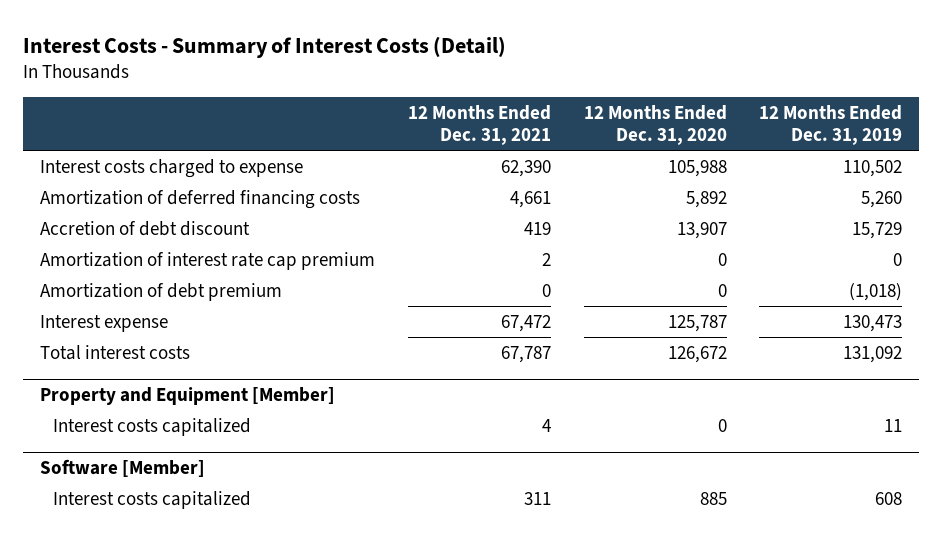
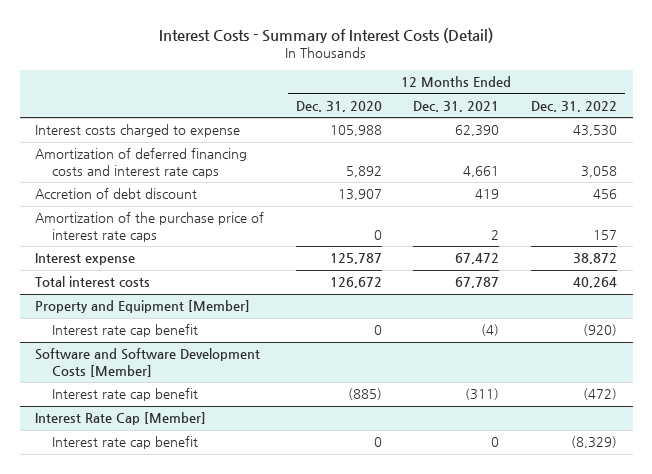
[759,104,903,146] 12 Months Ended Dec. 31, 2019 -> none
none -> [530,101,617,113] Dec. 31, 2022
[39,189,360,209] Amortization of deferred financing costs -> [35,148,248,178] Amortization of deferred financing costs and interest rate caps
[39,282,282,301] Amortization of debt premium -> none
[39,251,375,270] Amortization of interest rate cap premium -> [35,212,265,242] Amortization of the purchase price of interest rate caps
[53,417,252,436] Interest costs capitalized -> none
[53,490,252,509] Interest costs capitalized -> none
none -> [51,324,198,338] Interest rate cap benefit
[39,458,205,477] Software [Member] -> [35,348,261,377] Software and Software Development Costs [Member]
none -> [51,388,198,402] Interest rate cap benefit
none -> [35,412,207,426] Interest Rate Cap [Member]
none -> [51,436,198,450] Interest rate cap benefit

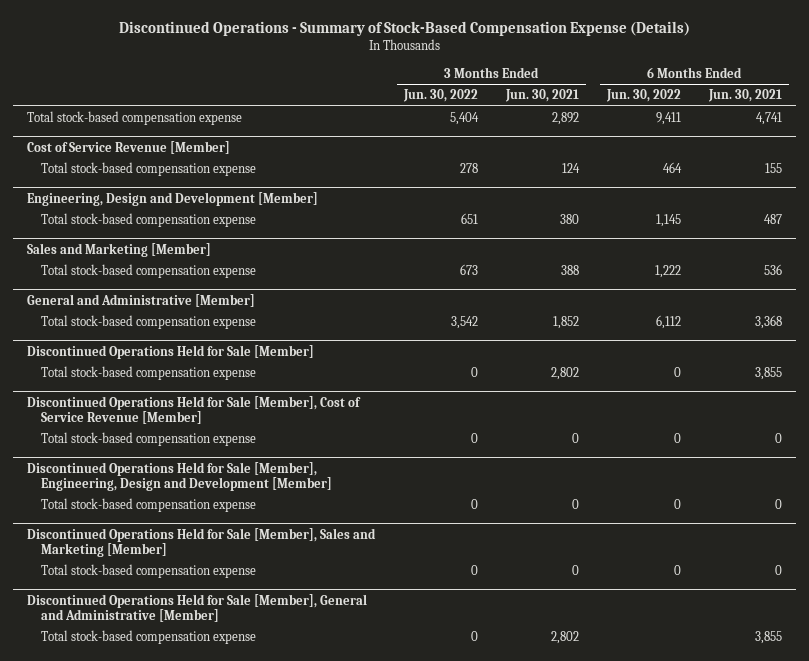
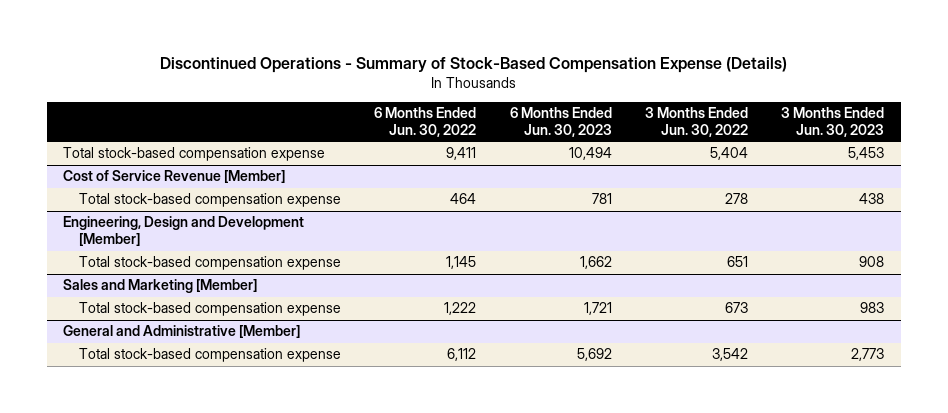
[504,89,579,103] Jun. 30, 2021 -> none
[707,89,782,103] Jun. 30, 2021 -> none
none -> [509,107,612,137] 6 Months Ended Jun. 30, 2023
none -> [781,107,885,137] 3 Months Ended Jun. 30, 2023
[27,344,315,359] Discontinued Operations Held for Sale [Member] -> none
[40,366,256,381] Total stock-based compensation expense -> none
[27,395,362,424] Discontinued Operations Held for Sale [Member], Cost of Service Revenue [Member] -> none
[40,432,256,447] Total stock-based compensation expense -> none
[27,461,332,491] Discontinued Operations Held for Sale [Member], Engineering, Design and Development [Member] -> none
[40,498,256,513] Total stock-based compensation expense -> none
[27,527,377,557] Discontinued Operations Held for Sale [Member], Sales and Marketing [Member] -> none
[40,564,256,579] Total stock-based compensation expense -> none
[27,593,368,622] Discontinued Operations Held for Sale [Member], General and Administrative [Member] -> none
[40,630,256,645] Total stock-based compensation expense -> none

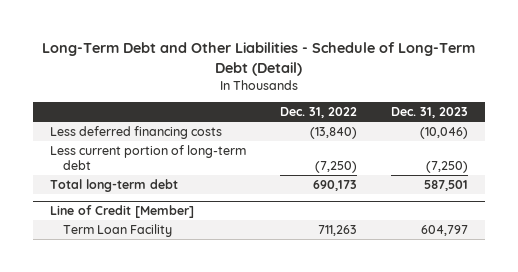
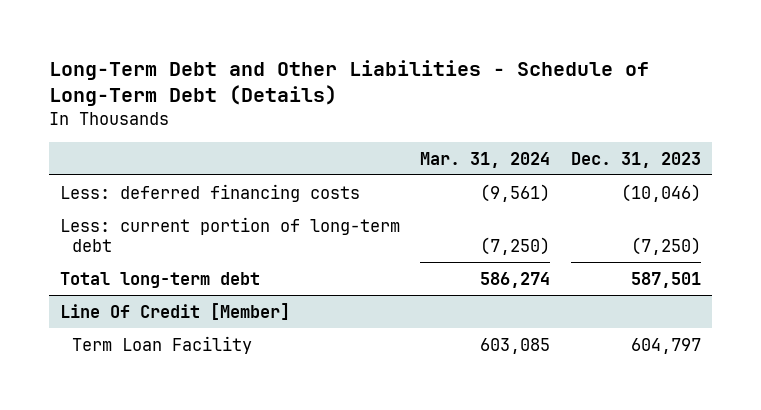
[41,41,475,76] Long-Term Debt and Other Liabilities - Schedule of Long-Term Debt (Detail) -> [49,59,650,106] Long-Term Debt and Other Liabilities - Schedule of Long-Term Debt (Details)
[279,107,357,119] Dec. 31, 2022 -> none
none -> [420,151,551,168] Mar. 31, 2024
[50,126,223,140] Less deferred financing costs -> [59,183,360,202] Less: deferred financing costs
[50,145,247,170] Less current portion of long-term debt -> [59,216,400,252] Less: current portion of long-term debt
[50,205,195,219] Line of Credit [Member] -> [59,302,290,320] Line Of Credit [Member]

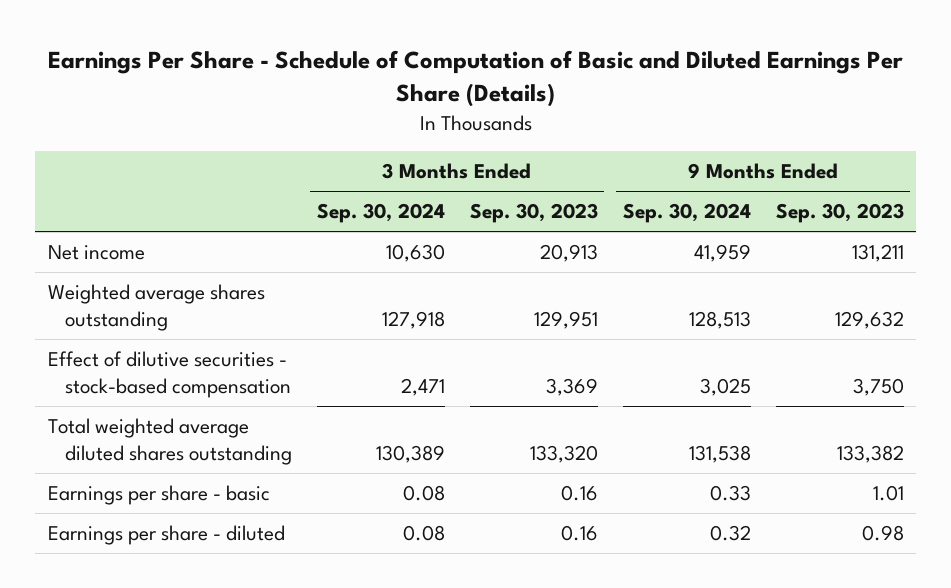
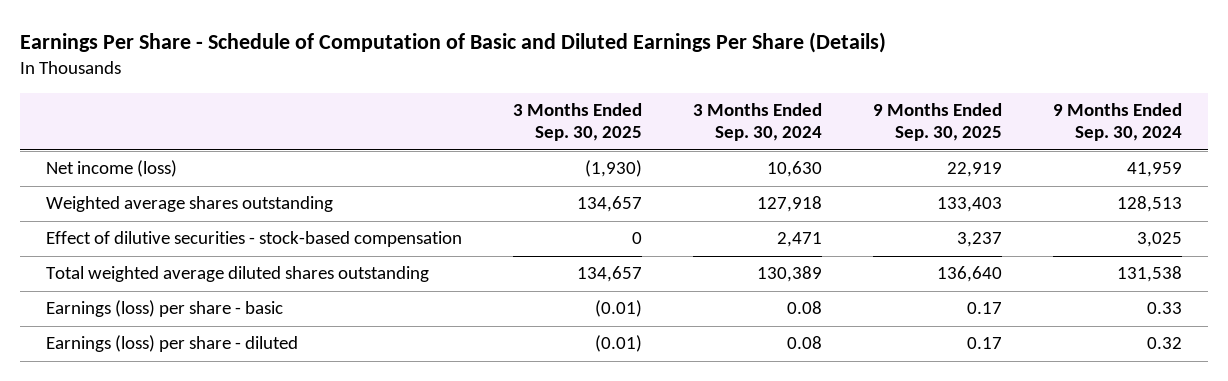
[469,203,598,224] Sep. 30, 2023 -> none
[775,203,904,224] Sep. 30, 2023 -> none
none -> [512,102,642,142] 3 Months Ended Sep. 30, 2025
none -> [873,102,1003,142] 9 Months Ended Sep. 30, 2025
[47,245,145,261] Net income -> [45,160,177,178] Net income (loss)
[47,485,270,506] Earnings per share - basic -> [45,300,283,318] Earnings (loss) per share - basic
[47,525,285,546] Earnings per share - diluted -> [45,335,298,353] Earnings (loss) per share - diluted

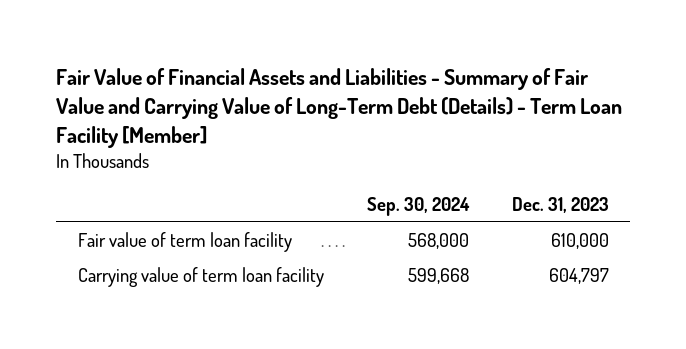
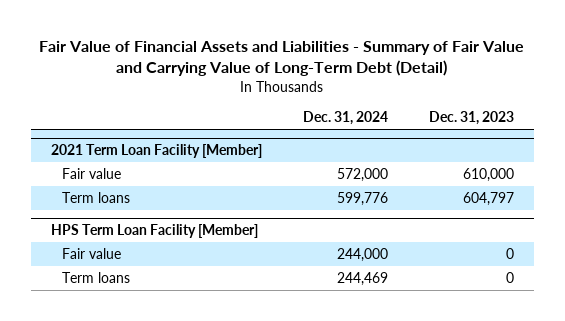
[55,68,622,149] Fair Value of Financial Assets and Liabilities - Summary of Fair Value and Carrying Value of Long-Term Debt (Details) - Term Loan Facility [Member] -> [39,41,525,77] Fair Value of Financial Assets and Liabilities - Summary of Fair Value and Carrying Value of Long-Term Debt (Detail)
[366,197,470,217] Sep. 30, 2024 -> none
none -> [302,111,388,126] Dec. 31, 2024
none -> [51,144,263,159] 2021 Term Loan Facility [Member]
[77,232,292,253] Fair value of term loan facility -> [61,167,121,179] Fair value
[77,267,324,288] Carrying value of term loan facility -> [61,191,130,203] Term loans
none -> [51,224,259,239] HPS Term Loan Facility [Member]
none -> [61,247,121,259] Fair value
none -> [61,271,130,283] Term loans

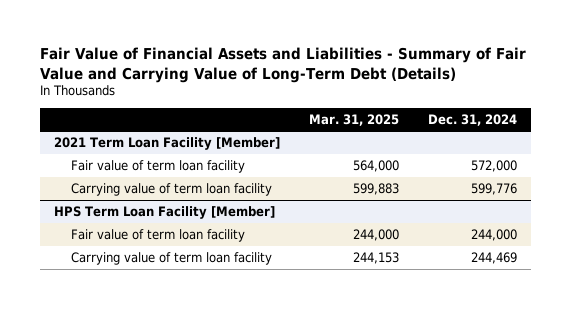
[39,41,525,77] Fair Value of Financial Assets and Liabilities - Summary of Fair Value and Carrying Value of Long-Term Debt (Detail) -> [39,47,526,83] Fair Value of Financial Assets and Liabilities - Summary of Fair Value and Carrying Value of Long-Term Debt (Details)
[428,111,514,126] Dec. 31, 2023 -> none
none -> [308,113,399,126] Mar. 31, 2025
[61,167,121,179] Fair value -> [71,159,246,173] Fair value of term loan facility
[61,191,130,203] Term loans -> [71,182,273,196] Carrying value of term loan facility
[61,247,121,259] Fair value -> [71,228,246,242] Fair value of term loan facility
[61,271,130,283] Term loans -> [71,251,273,265] Carrying value of term loan facility

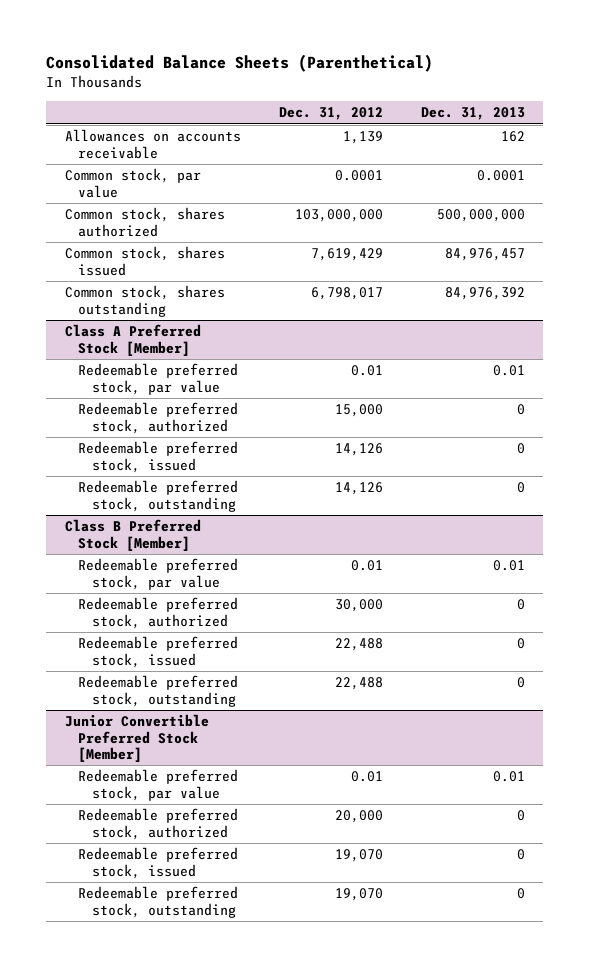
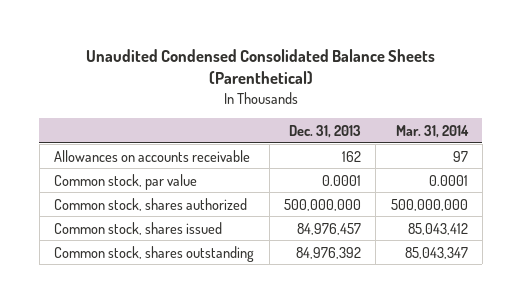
[46,54,434,73] Consolidated Balance Sheets (Parenthetical) -> [85,48,435,85] Unaudited Condensed Consolidated Balance Sheets (Parenthetical)
[278,107,383,121] Dec. 31, 2012 -> none
none -> [395,124,469,138] Mar. 31, 2014
[65,324,202,356] Class A Preferred Stock [Member] -> none
[78,363,239,395] Redeemable preferred stock, par value -> none
[78,402,239,434] Redeemable preferred stock, authorized -> none
[78,441,239,473] Redeemable preferred stock, issued -> none
[78,480,239,512] Redeemable preferred stock, outstanding -> none
[65,519,202,551] Class B Preferred Stock [Member] -> none
[78,558,239,590] Redeemable preferred stock, par value -> none
[78,597,239,629] Redeemable preferred stock, authorized -> none
[78,636,239,668] Redeemable preferred stock, issued -> none
[78,675,239,707] Redeemable preferred stock, outstanding -> none
[65,714,210,762] Junior Convertible Preferred Stock [Member] -> none
[78,769,239,801] Redeemable preferred stock, par value -> none
[78,808,239,840] Redeemable preferred stock, authorized -> none
[78,847,239,879] Redeemable preferred stock, issued -> none
[78,886,239,918] Redeemable preferred stock, outstanding -> none

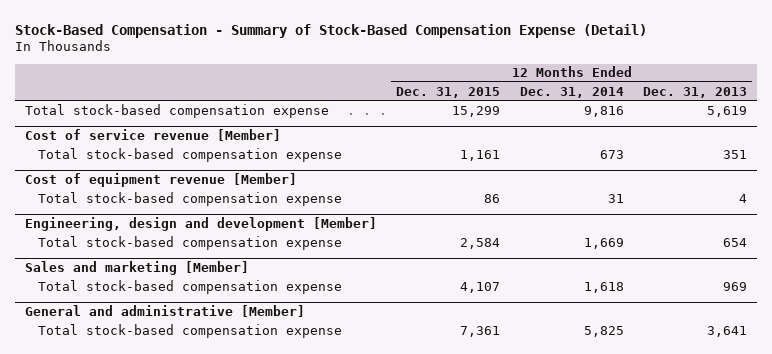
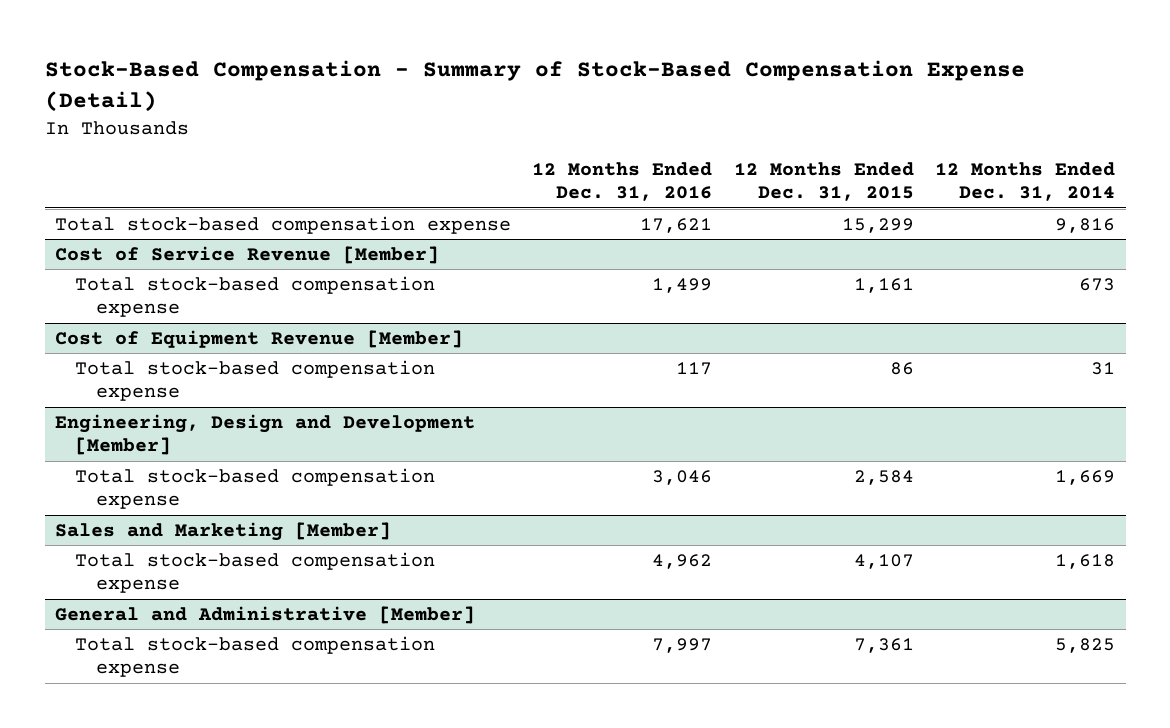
[642,86,747,98] Dec. 31, 2013 -> none
none -> [532,161,713,202] 12 Months Ended Dec. 31, 2016
[24,129,281,142] Cost of service revenue [Member] -> [55,245,440,264] Cost of Service Revenue [Member]
[24,173,297,188] Cost of equipment revenue [Member] -> [55,329,464,348] Cost of Equipment Revenue [Member]
[24,217,377,232] Engineering, design and development [Member] -> [55,413,476,456] Engineering, Design and Development [Member]
[24,261,249,276] Sales and marketing [Member] -> [55,521,392,541] Sales and Marketing [Member]
[24,305,305,318] General and administrative [Member] -> [55,605,476,624] General and Administrative [Member]

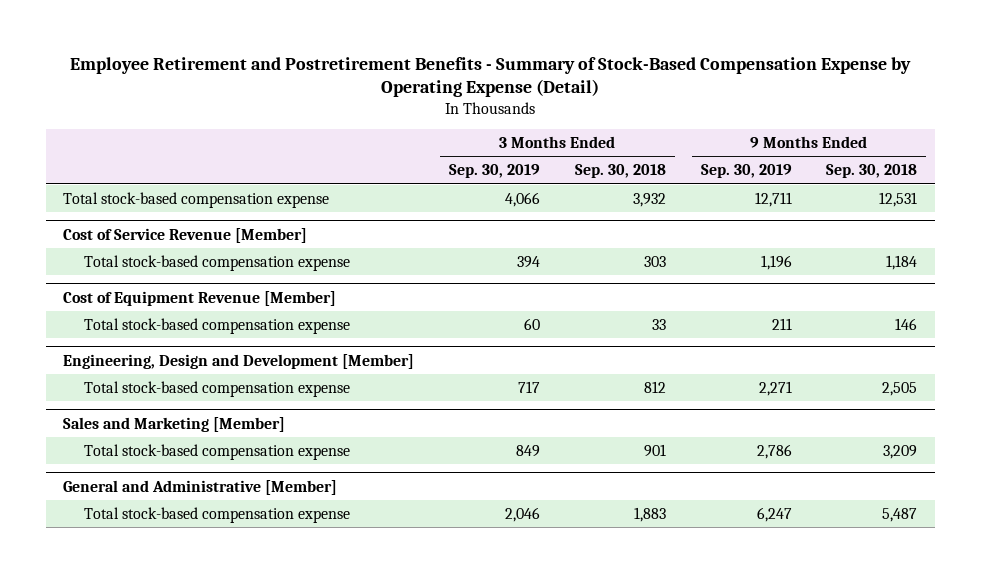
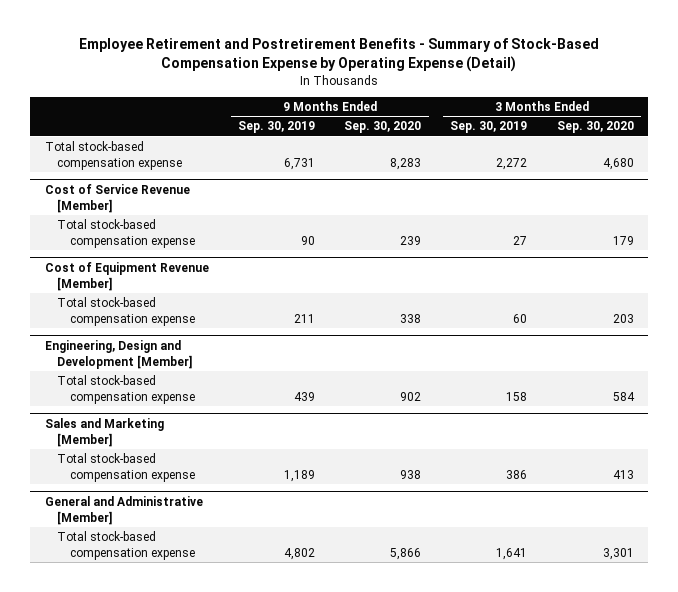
[574,164,666,179] Sep. 30, 2018 -> none
[826,164,918,179] Sep. 30, 2018 -> none
none -> [344,121,422,134] Sep. 30, 2020
none -> [556,121,634,134] Sep. 30, 2020
[505,191,541,207] 4,066 -> [496,157,528,170] 2,272
[754,191,792,207] 12,711 -> [284,157,316,170] 6,731
[517,255,541,268] 394 -> [513,235,528,245] 27
[760,254,792,270] 1,196 -> [301,235,316,245] 90
[518,380,541,393] 717 -> [506,391,528,401] 158
[758,380,792,396] 2,271 -> [294,391,316,401] 439
[516,444,541,457] 849 -> [506,469,528,479] 386
[756,443,792,459] 2,786 -> [284,469,316,482] 1,189
[505,506,541,522] 2,046 -> [496,547,528,560] 1,641
[756,506,792,522] 6,247 -> [284,547,316,560] 4,802

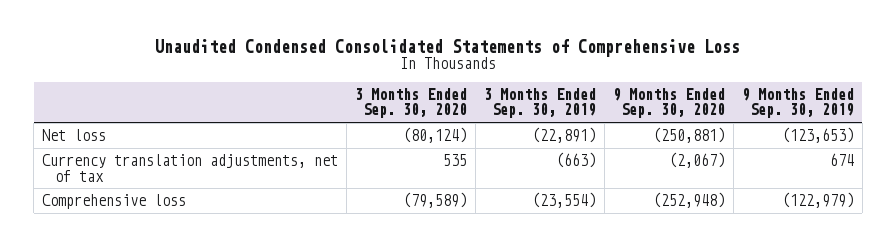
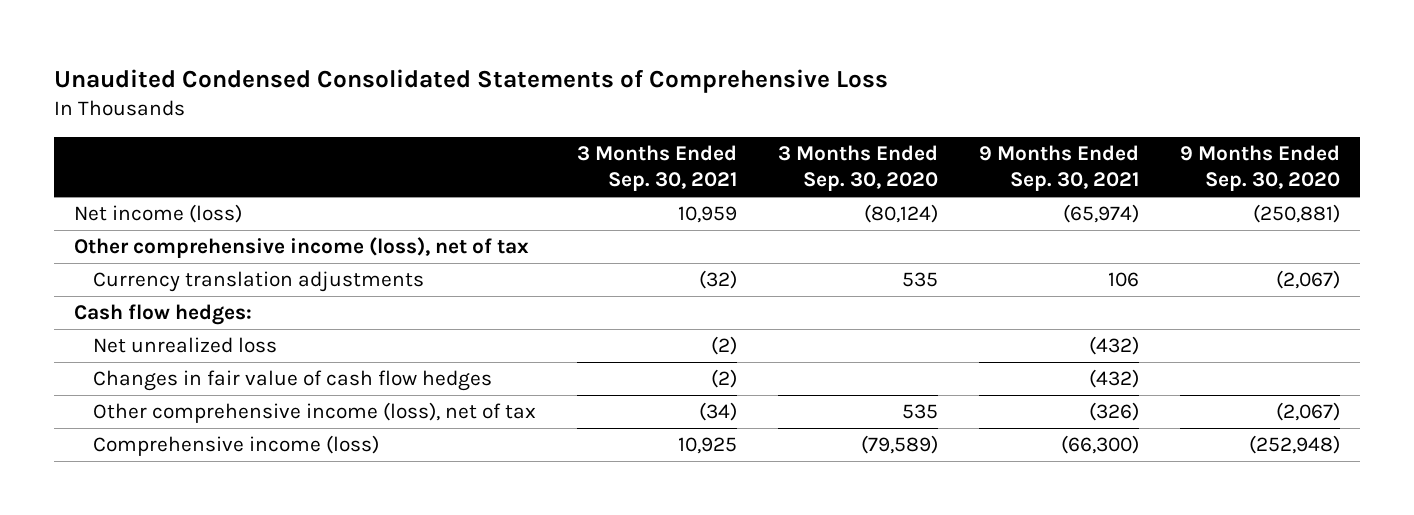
[484,87,597,119] 3 Months Ended Sep. 30, 2019 -> none
[741,87,854,119] 9 Months Ended Sep. 30, 2019 -> none
none -> [577,144,738,192] 3 Months Ended Sep. 30, 2021
none -> [978,144,1139,192] 9 Months Ended Sep. 30, 2021
[42,129,107,142] Net loss -> [74,204,243,224] Net income (loss)
none -> [74,237,530,259] Other comprehensive income (loss), net of tax
[42,154,339,182] Currency translation adjustments, net of tax -> [93,271,425,293] Currency translation adjustments
none -> [74,304,253,326] Cash flow hedges:
none -> [93,337,278,354] Net unrealized loss
none -> [93,370,493,392] Changes in fair value of cash flow hedges
none -> [93,402,537,424] Other comprehensive income (loss), net of tax
[42,194,187,210] Comprehensive loss -> [93,435,380,457] Comprehensive income (loss)

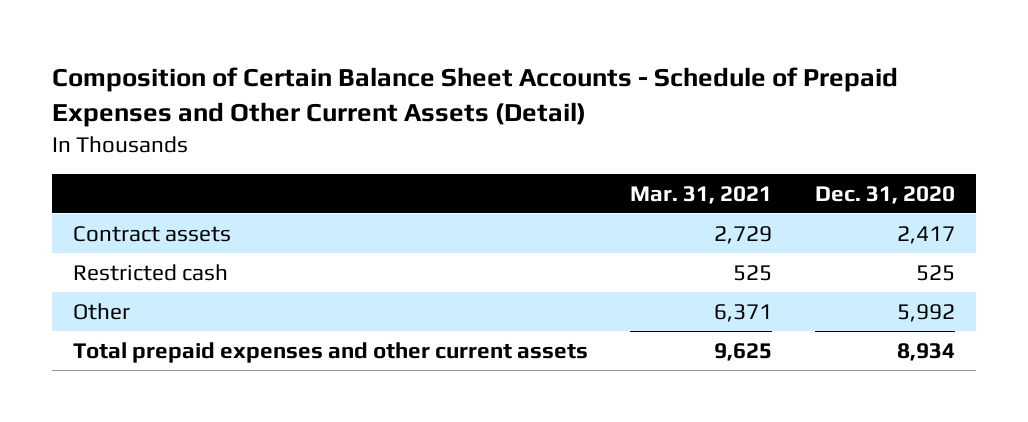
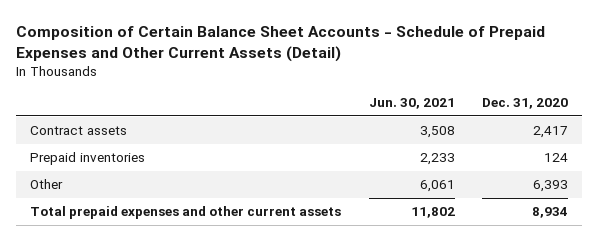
[630,185,773,204] Mar. 31, 2021 -> none
none -> [368,98,455,110] Jun. 30, 2021
[72,263,228,281] Restricted cash -> none
none -> [29,152,145,166] Prepaid inventories
[896,303,955,322] 5,992 -> [533,180,569,193] 6,393

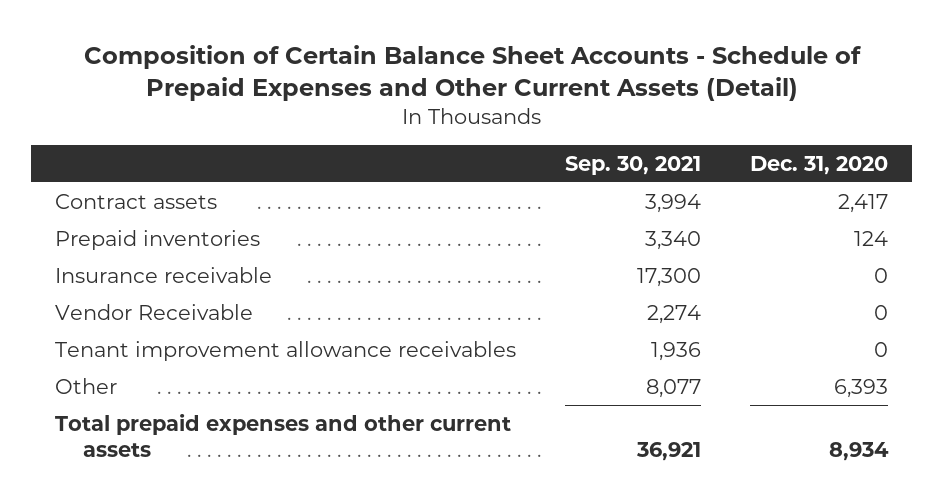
[368,98,455,110] Jun. 30, 2021 -> none
none -> [565,155,702,175] Sep. 30, 2021
none -> [55,266,273,283] Insurance receivable
none -> [55,303,254,320] Vendor Receivable
none -> [55,340,517,361] Tenant improvement allowance receivables

